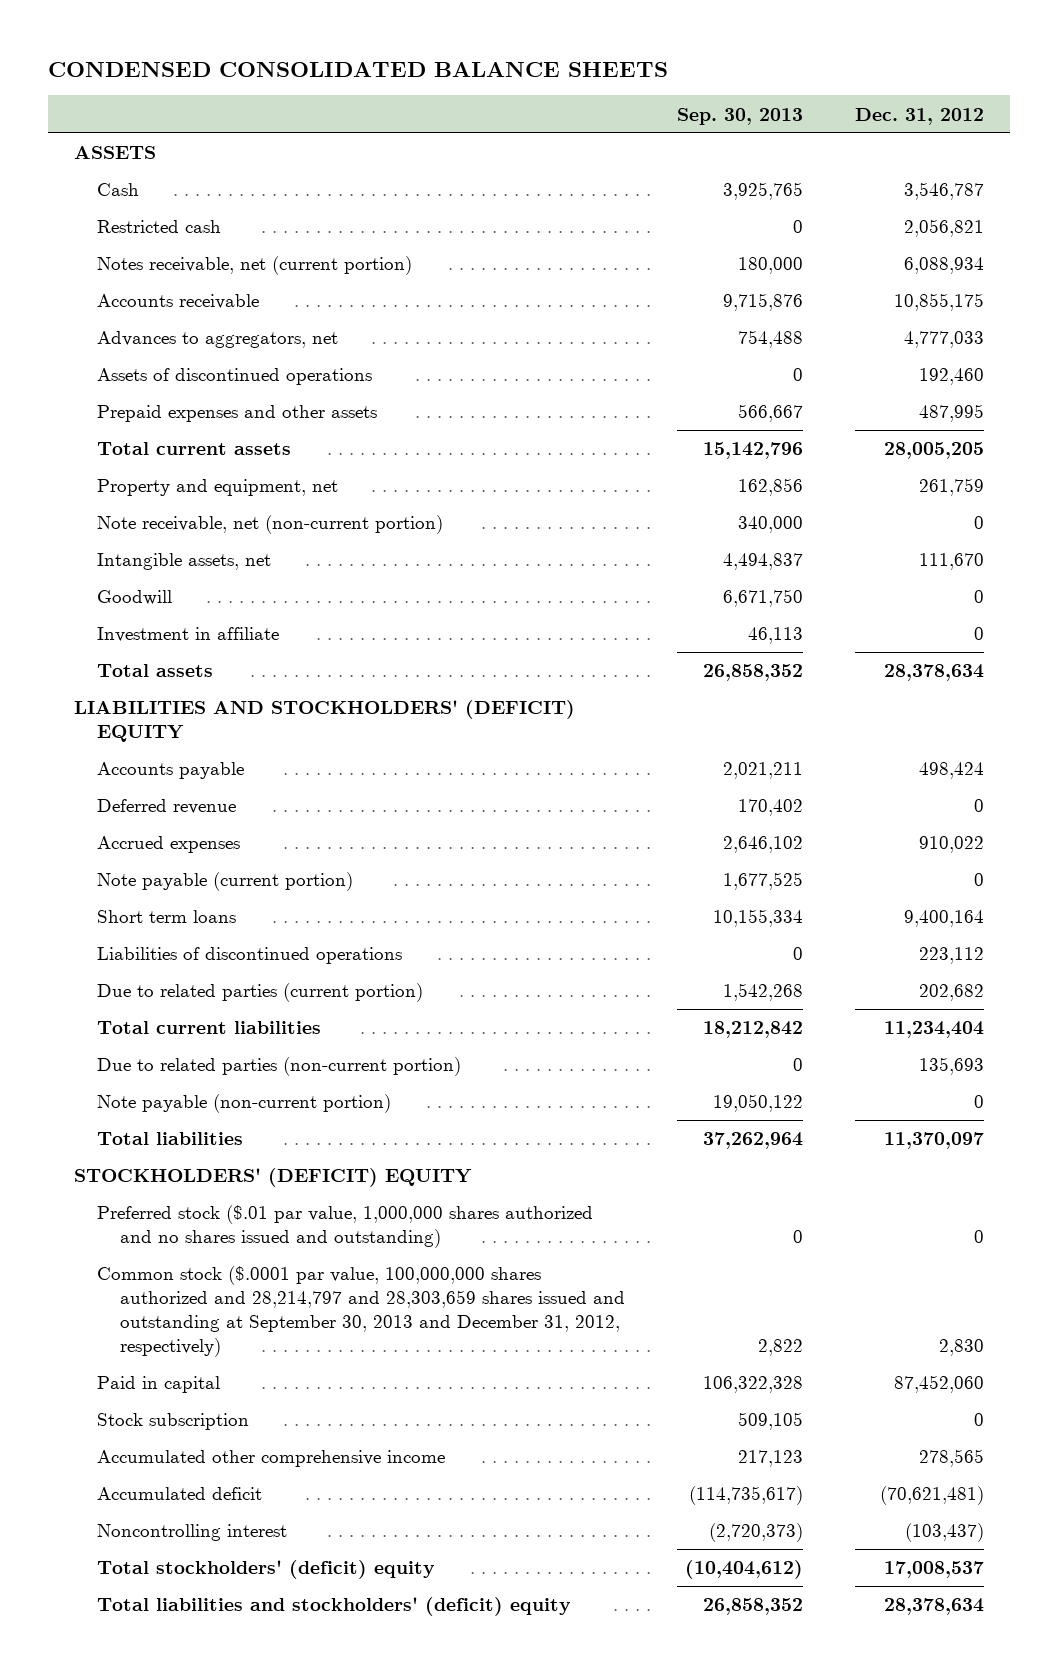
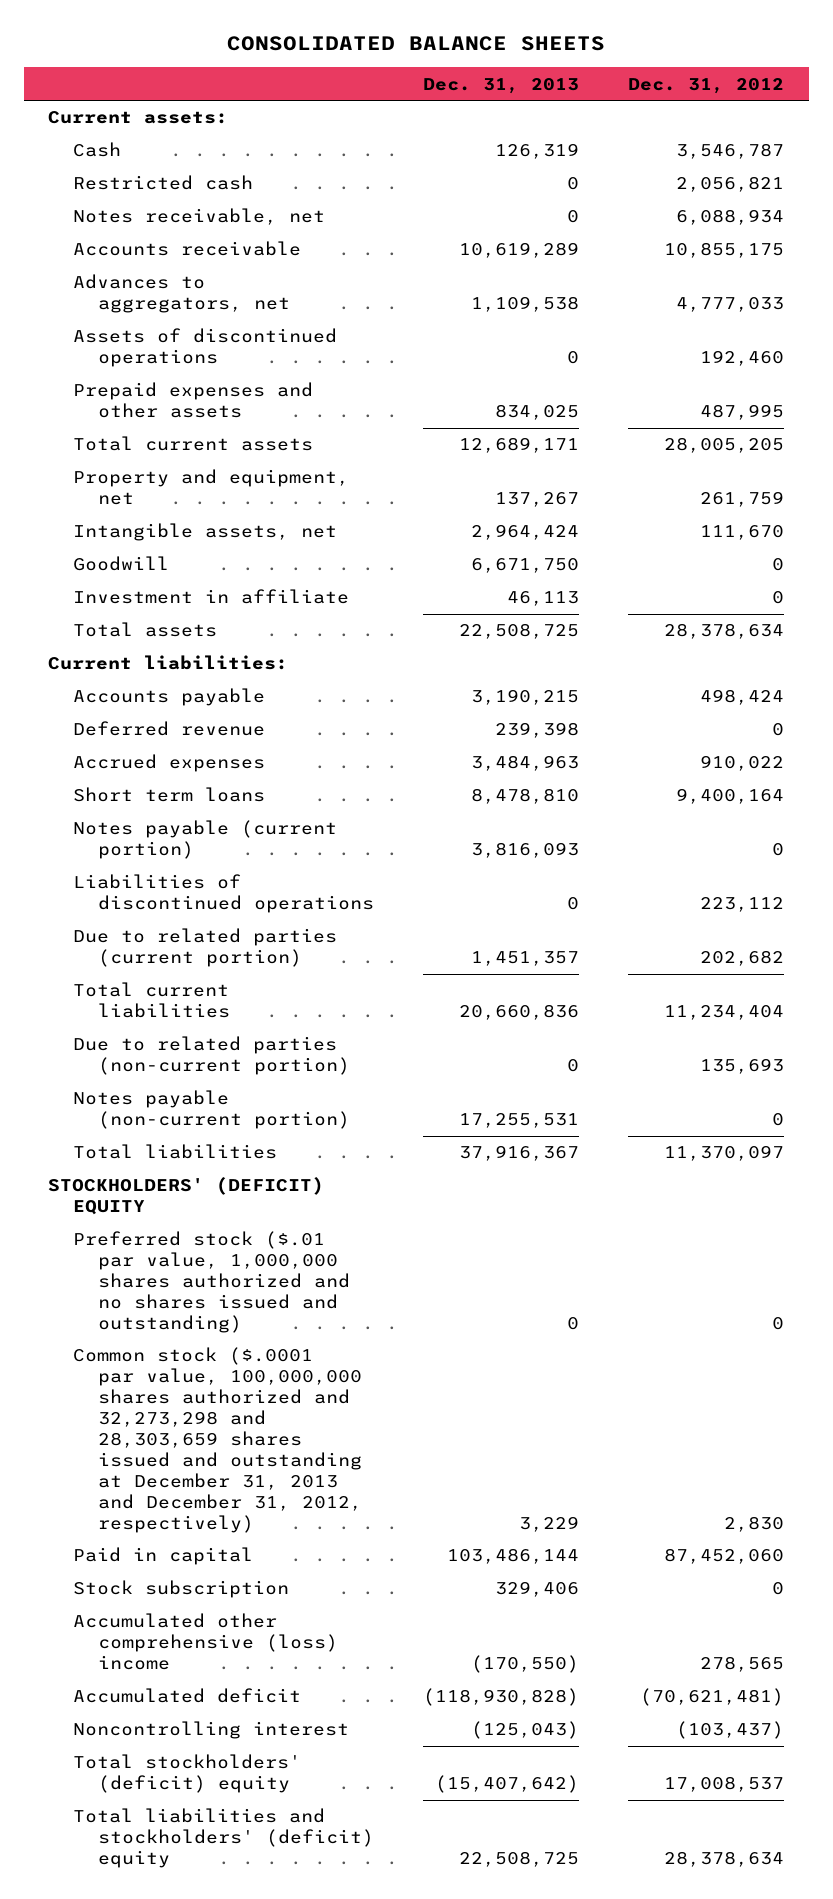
[47,61,668,77] CONDENSED CONSOLIDATED BALANCE SHEETS -> [227,36,606,52] CONSOLIDATED BALANCE SHEETS
[676,107,803,125] Sep. 30, 2013 -> none
none -> [423,77,580,94] Dec. 31, 2013
[73,146,156,160] ASSETS -> [48,111,229,125] Current assets:
[96,256,412,276] Notes receivable, net (current portion) -> [73,208,326,226] Notes receivable, net
[96,515,443,535] Note receivable, net (non-current portion) -> none
[73,700,575,743] LIABILITIES AND STOCKHOLDERS' (DEFICIT) EQUITY -> [48,655,289,671] Current liabilities:
[96,872,353,892] Note payable (current portion) -> none
none -> [73,820,338,860] Notes payable (current portion)
[96,1094,391,1114] Note payable (non-current portion) -> [73,1090,350,1130] Notes payable (non-current portion)
[96,1266,625,1358] Common stock ($.0001 par value, 100,000,000 shares authorized and 28,214,797 and 28,303,659 shares issued and outstanding at September 30, 2013 and December 31, 2012, respectively) -> [73,1347,362,1533] Common stock ($.0001 par value, 100,000,000 shares authorized and 32,273,298 and 28,303,659 shares issued and outstanding at December 31, 2013 and December 31, 2012, respectively)
[96,1450,445,1468] Accumulated other comprehensive income -> [73,1613,338,1671] Accumulated other comprehensive (loss) income

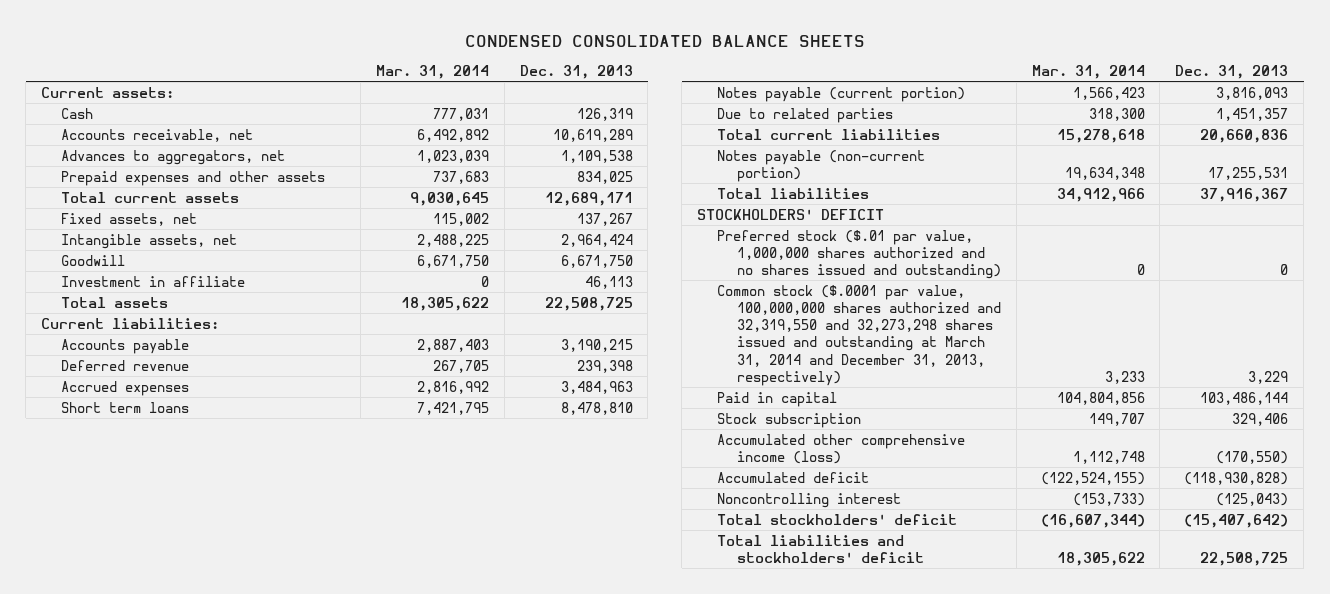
[227,36,606,52] CONSOLIDATED BALANCE SHEETS -> [464,34,865,47] CONDENSED CONSOLIDATED BALANCE SHEETS
[628,77,785,94] Dec. 31, 2012 -> none
none -> [375,64,489,79] Mar. 31, 2014
[73,175,254,191] Restricted cash -> none
[73,208,326,226] Notes receivable, net -> none
[73,241,302,257] Accounts receivable -> [61,128,254,142] Accounts receivable, net
[73,328,338,368] Assets of discontinued operations -> none
[73,469,350,506] Property and equipment, net -> [61,212,198,226] Fixed assets, net
[73,874,374,914] Liabilities of discontinued operations -> none
[73,928,338,968] Due to related parties (current portion) -> [716,107,893,123] Due to related parties
[73,1036,350,1076] Due to related parties (non-current portion) -> none
[48,1177,325,1216] STOCKHOLDERS' (DEFICIT) EQUITY -> [697,208,885,220] STOCKHOLDERS' DEFICIT
[73,1347,362,1533] Common stock ($.0001 par value, 100,000,000 shares authorized and 32,273,298 and 28,303,659 shares issued and outstanding at December 31, 2013 and December 31, 2012, respectively) -> [716,284,1001,386] Common stock ($.0001 par value, 100,000,000 shares authorized and 32,319,550 and 32,273,298 shares issued and outstanding at March 31, 2014 and December 31, 2013, respectively)
[73,1613,338,1671] Accumulated other comprehensive (loss) income -> [716,433,965,464] Accumulated other comprehensive income (loss)
[73,1754,302,1794] Total stockholders' (deficit) equity -> [716,513,957,525] Total stockholders' deficit
[73,1808,374,1869] Total liabilities and stockholders' (deficit) equity -> [716,534,924,563] Total liabilities and stockholders' deficit

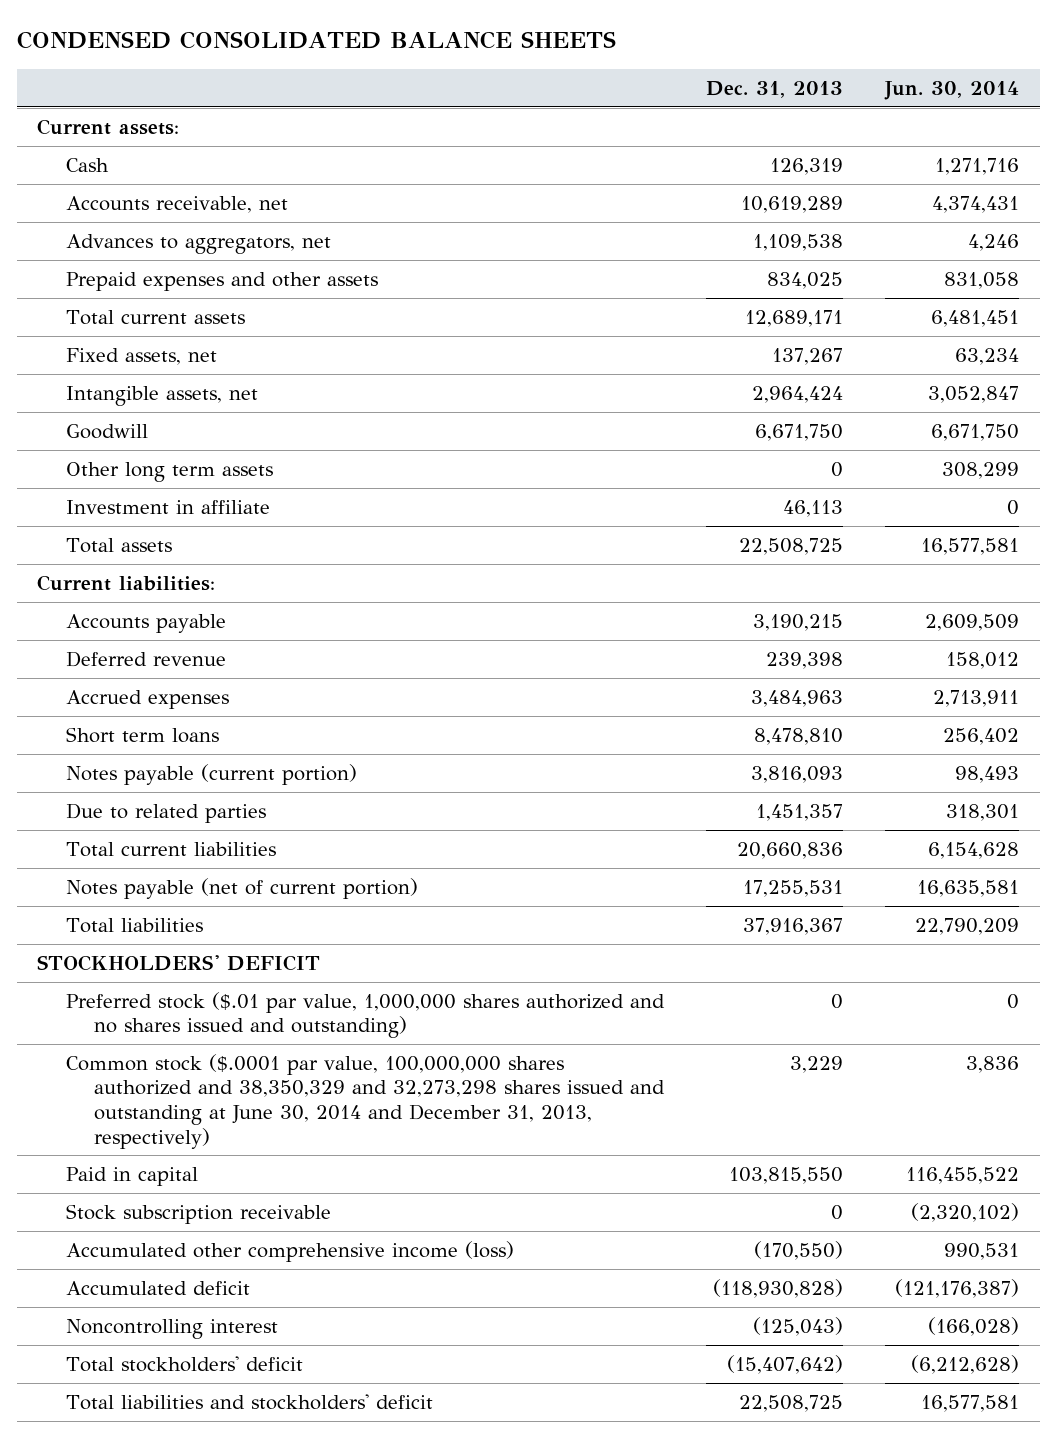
[375,64,489,79] Mar. 31, 2014 -> none
none -> [884,80,1020,100] Jun. 30, 2014
none -> [65,461,273,482] Other long term assets
[716,149,925,182] Notes payable (non-current portion) -> [65,877,418,899] Notes payable (net of current portion)
[716,284,1001,386] Common stock ($.0001 par value, 100,000,000 shares authorized and 32,319,550 and 32,273,298 shares issued and outstanding at March 31, 2014 and December 31, 2013, respectively) -> [65,1053,666,1149] Common stock ($.0001 par value, 100,000,000 shares authorized and 38,350,329 and 32,273,298 shares issued and outstanding at June 30, 2014 and December 31, 2013, respectively)
[1200,391,1289,405] 103,486,144 -> [729,1166,844,1184] 103,815,550
[716,412,861,428] Stock subscription -> [65,1203,331,1224] Stock subscription receivable
[1232,412,1289,426] 329,406 -> [831,1204,844,1220] 0

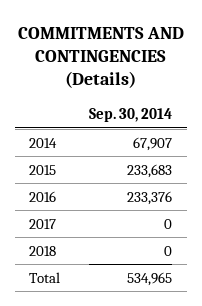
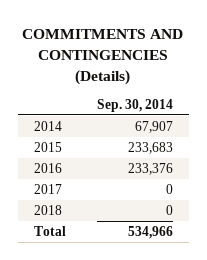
[127,271,173,286] 534,965 -> [128,225,174,239] 534,966

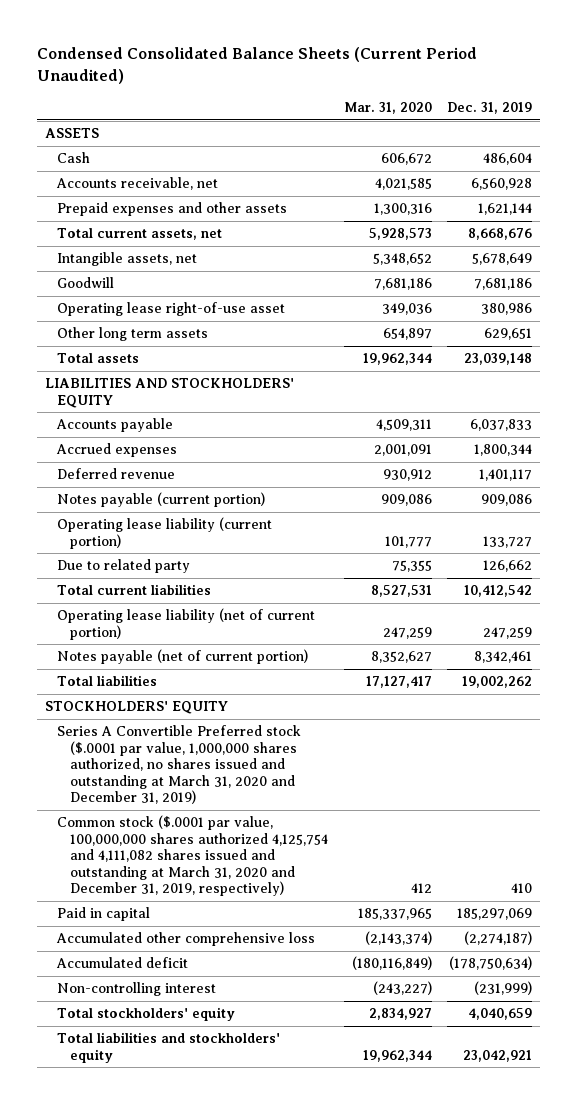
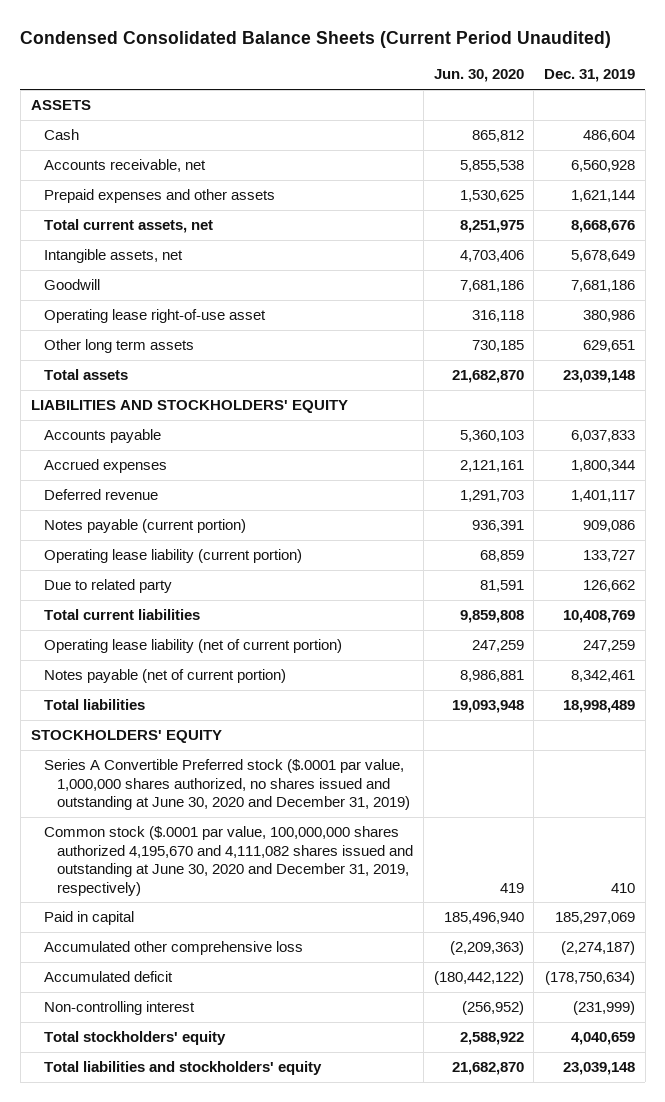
[343,102,432,115] Mar. 31, 2020 -> none
none -> [433,69,524,83] Jun. 30, 2020
[464,585,533,598] 10,412,542 -> [562,610,635,624] 10,408,769
[462,676,533,689] 19,002,262 -> [562,700,635,714] 18,998,489
[57,725,302,805] Series A Convertible Preferred stock ($.0001 par value, 1,000,000 shares authorized, no shares issued and outstanding at March 31, 2020 and December 31, 2019) -> [43,759,411,811] Series A Convertible Preferred stock ($.0001 par value, 1,000,000 shares authorized, no shares issued and outstanding at June 30, 2020 and December 31, 2019)
[57,815,328,897] Common stock ($.0001 par value, 100,000,000 shares authorized 4,125,754 and 4,111,082 shares issued and outstanding at March 31, 2020 and December 31, 2019, respectively) -> [43,826,414,896] Common stock ($.0001 par value, 100,000,000 shares authorized 4,195,670 and 4,111,082 shares issued and outstanding at June 30, 2020 and December 31, 2019, respectively)
[463,1049,533,1062] 23,042,921 -> [562,1062,635,1076] 23,039,148

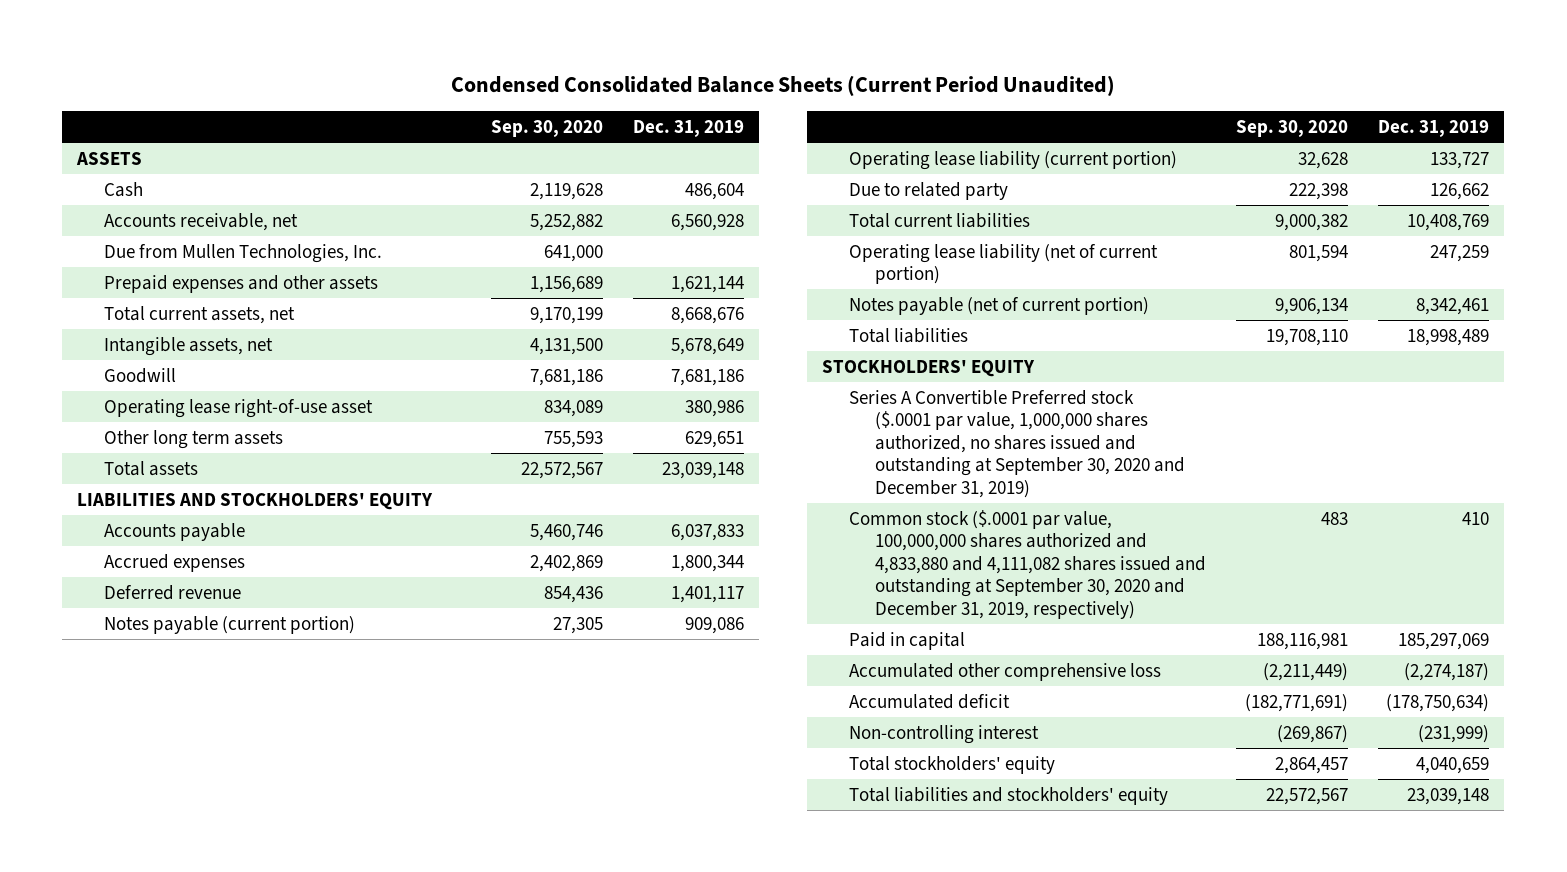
[433,69,524,83] Jun. 30, 2020 -> none
none -> [491,120,604,138] Sep. 30, 2020
none -> [103,243,382,263] Due from Mullen Technologies, Inc.
[43,759,411,811] Series A Convertible Preferred stock ($.0001 par value, 1,000,000 shares authorized, no shares issued and outstanding at June 30, 2020 and December 31, 2019) -> [848,389,1185,498] Series A Convertible Preferred stock ($.0001 par value, 1,000,000 shares authorized, no shares issued and outstanding at September 30, 2020 and December 31, 2019)
[43,826,414,896] Common stock ($.0001 par value, 100,000,000 shares authorized 4,195,670 and 4,111,082 shares issued and outstanding at June 30, 2020 and December 31, 2019, respectively) -> [848,509,1206,619] Common stock ($.0001 par value, 100,000,000 shares authorized and 4,833,880 and 4,111,082 shares issued and outstanding at September 30, 2020 and December 31, 2019, respectively)

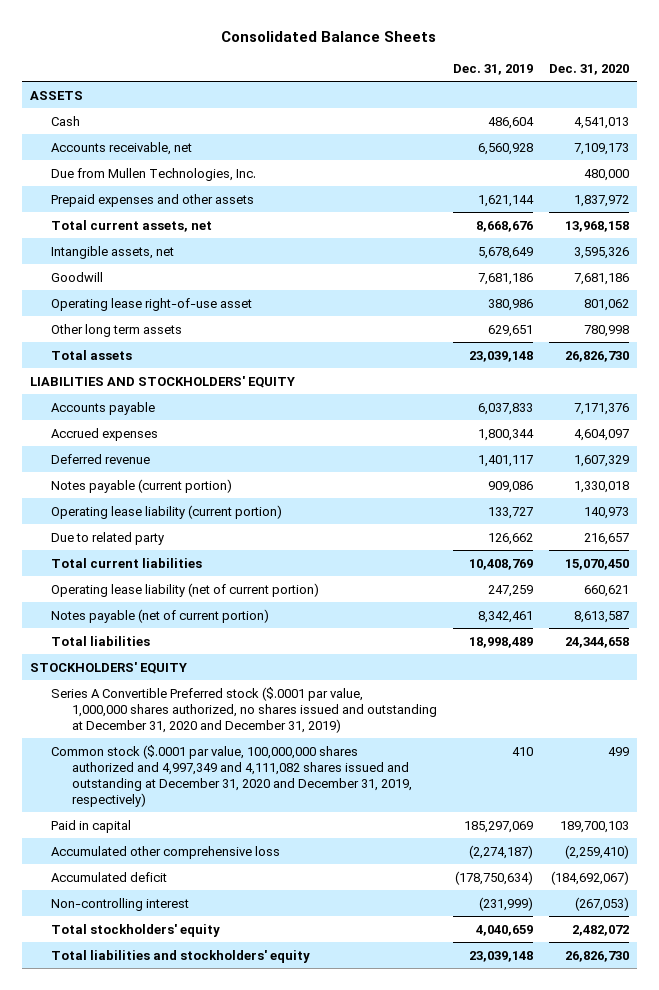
[451,75,1116,97] Condensed Consolidated Balance Sheets (Current Period Unaudited) -> [221,31,437,43] Consolidated Balance Sheets
[491,120,604,138] Sep. 30, 2020 -> none
none -> [548,63,629,75] Dec. 31, 2020
[848,389,1185,498] Series A Convertible Preferred stock ($.0001 par value, 1,000,000 shares authorized, no shares issued and outstanding at September 30, 2020 and December 31, 2019) -> [50,686,437,733] Series A Convertible Preferred stock ($.0001 par value, 1,000,000 shares authorized, no shares issued and outstanding at December 31, 2020 and December 31, 2019)
[848,509,1206,619] Common stock ($.0001 par value, 100,000,000 shares authorized and 4,833,880 and 4,111,082 shares issued and outstanding at September 30, 2020 and December 31, 2019, respectively) -> [50,744,412,807] Common stock ($.0001 par value, 100,000,000 shares authorized and 4,997,349 and 4,111,082 shares issued and outstanding at December 31, 2020 and December 31, 2019, respectively)

